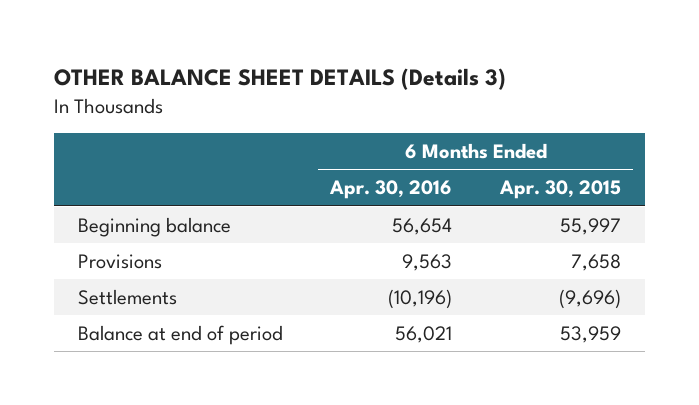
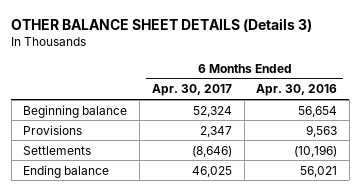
[499,180,622,200] Apr. 30, 2015 -> none
none -> [151,84,232,97] Apr. 30, 2017
[77,324,283,345] Balance at end of period -> [23,164,110,178] Ending balance

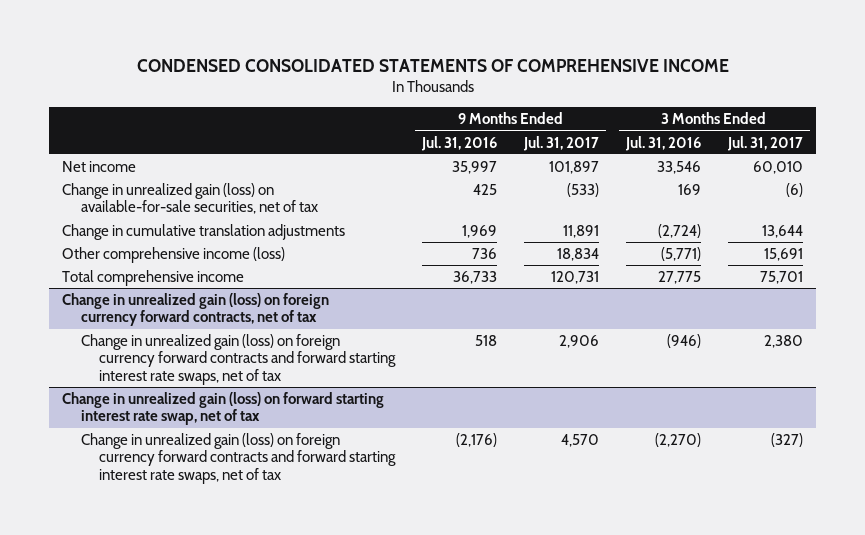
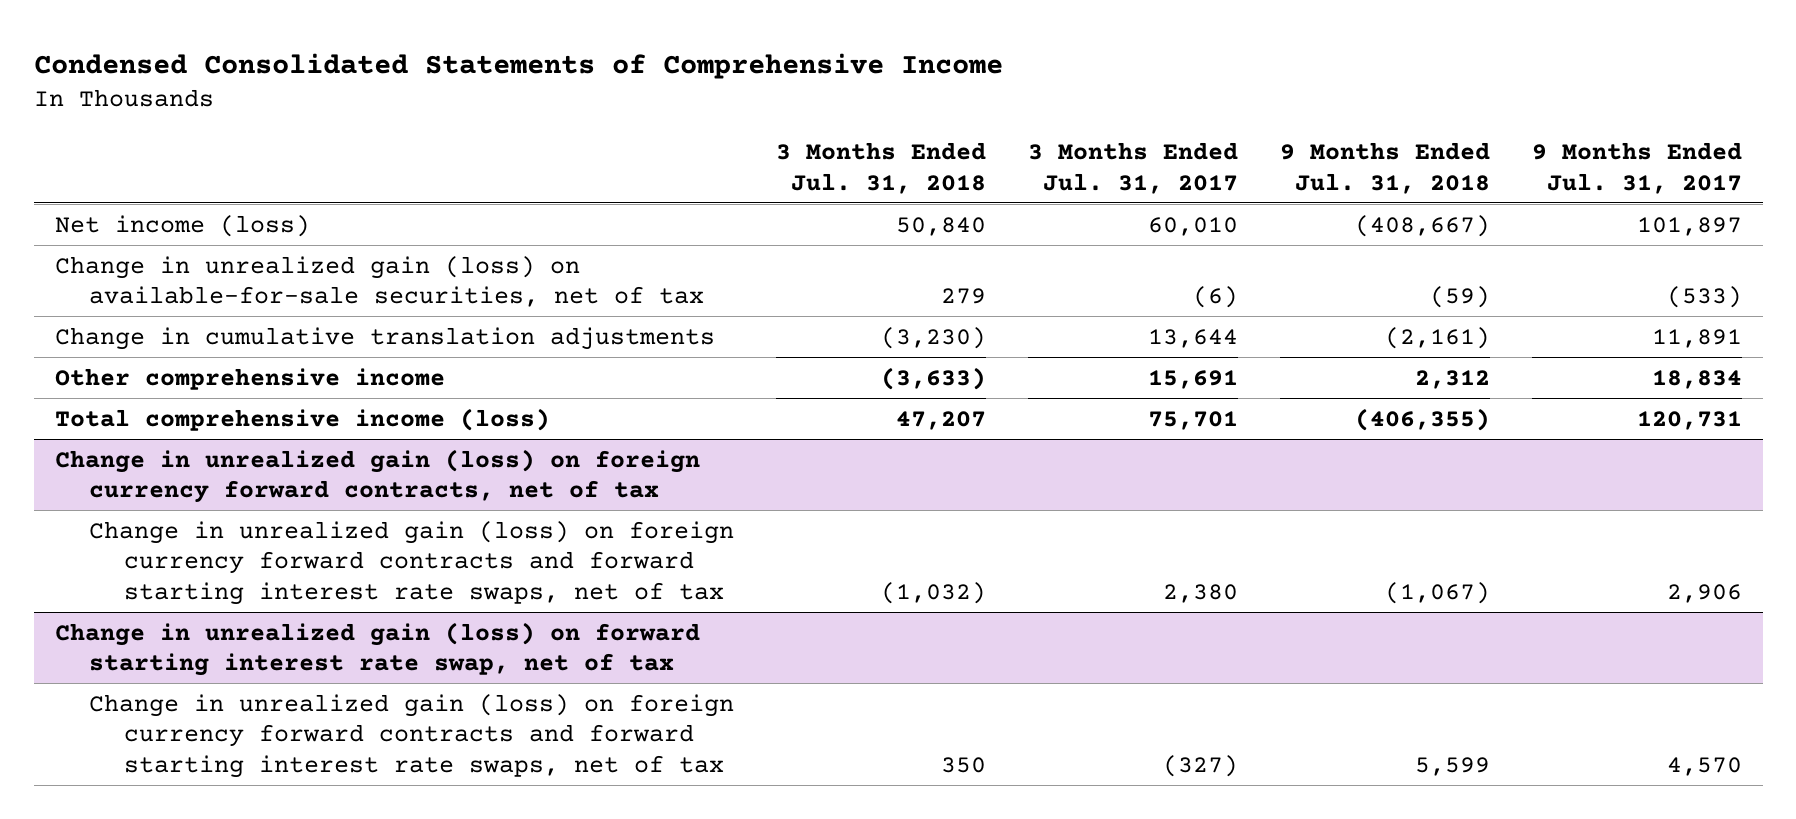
[136,59,729,73] CONDENSED CONSOLIDATED STATEMENTS OF COMPREHENSIVE INCOME -> [33,52,1003,79] Condensed Consolidated Statements of Comprehensive Income
[421,135,498,151] Jul. 31, 2016 -> none
[624,135,701,151] Jul. 31, 2016 -> none
none -> [776,142,987,194] 3 Months Ended Jul. 31, 2018
none -> [1279,142,1490,194] 9 Months Ended Jul. 31, 2018
[62,160,137,172] Net income -> [54,214,310,237] Net income (loss)
[62,246,286,263] Other comprehensive income (loss) -> [54,367,445,390] Other comprehensive income
[62,269,245,286] Total comprehensive income -> [54,407,550,431] Total comprehensive income (loss)

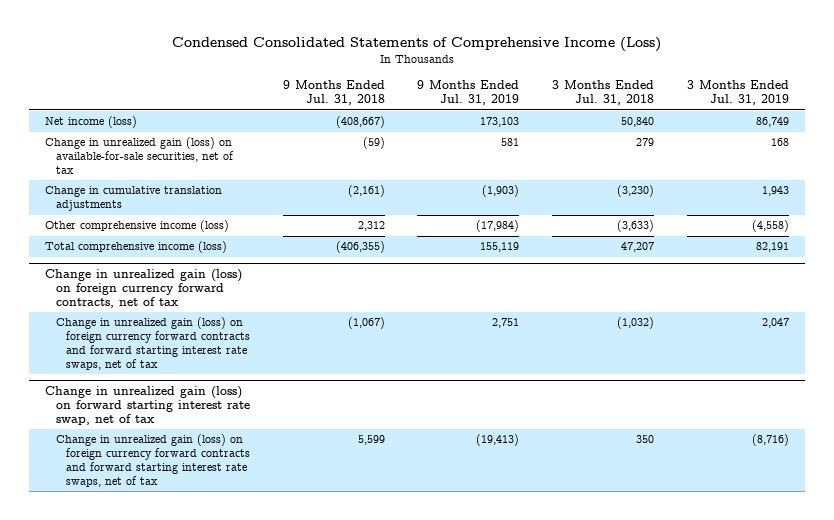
[33,52,1003,79] Condensed Consolidated Statements of Comprehensive Income -> [171,37,661,53] Condensed Consolidated Statements of Comprehensive Income (Loss)
[1028,142,1239,194] 3 Months Ended Jul. 31, 2017 -> none
[1531,142,1742,194] 9 Months Ended Jul. 31, 2017 -> none
none -> [417,80,520,106] 9 Months Ended Jul. 31, 2019
none -> [686,80,789,106] 3 Months Ended Jul. 31, 2019
[54,367,445,390] Other comprehensive income -> [45,220,230,233] Other comprehensive income (loss)

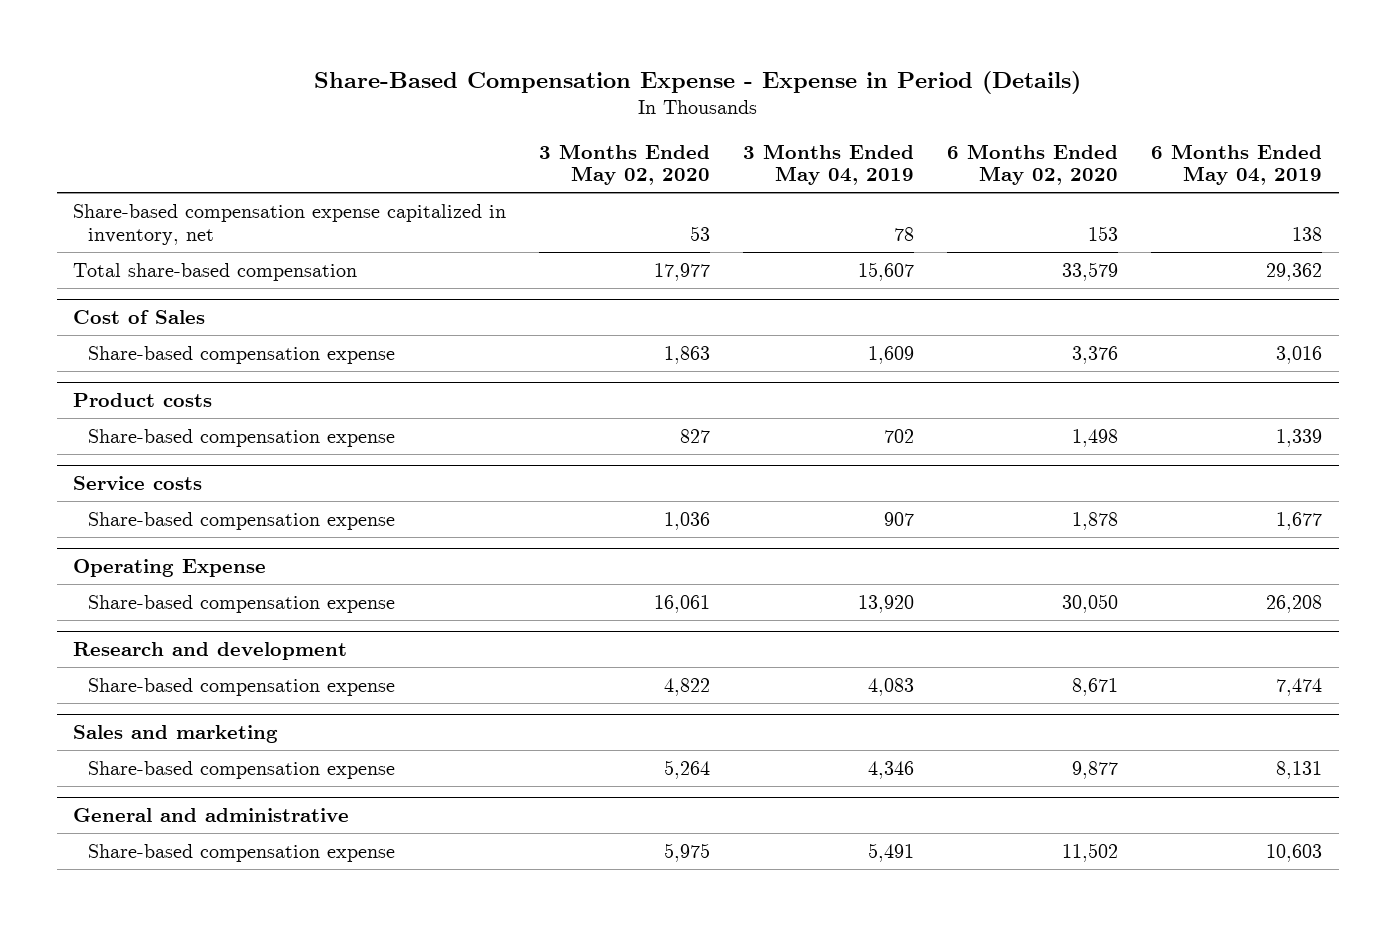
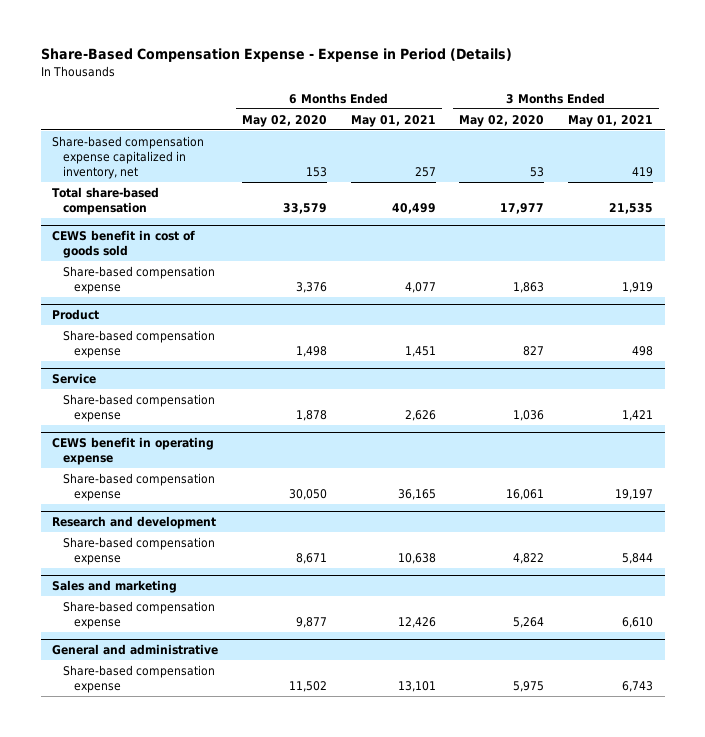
[743,143,915,186] 3 Months Ended May 04, 2019 -> none
[1151,143,1323,186] 6 Months Ended May 04, 2019 -> none
none -> [350,114,436,127] May 01, 2021
none -> [567,114,653,127] May 01, 2021
[73,310,206,325] Cost of Sales -> [52,230,196,259] CEWS benefit in cost of goods sold
[73,393,213,408] Product costs -> [52,309,100,321] Product
[73,476,203,491] Service costs -> [52,373,97,385] Service
[73,559,267,578] Operating Expense -> [52,437,215,466] CEWS benefit in operating expense

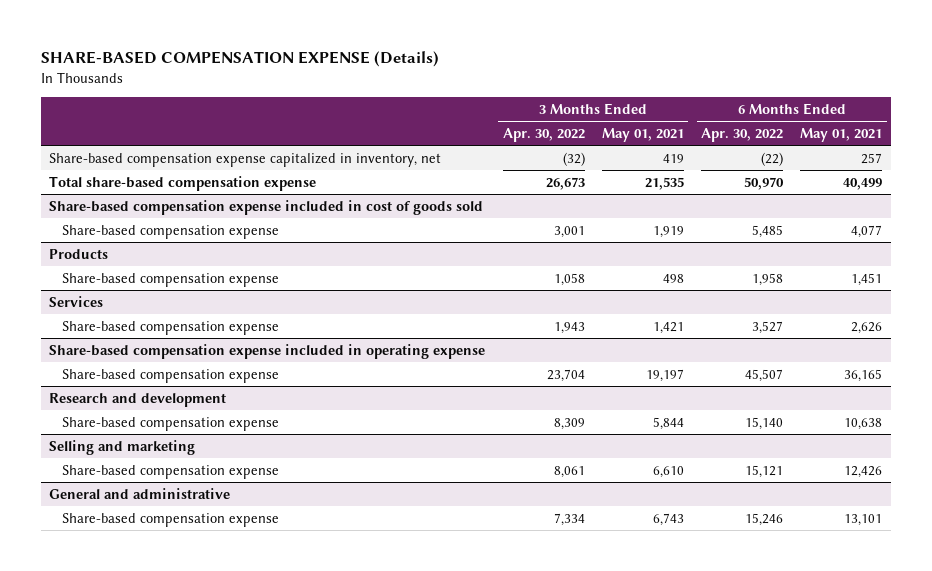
[40,48,512,63] Share-Based Compensation Expense - Expense in Period (Details) -> [40,51,439,68] SHARE-BASED COMPENSATION EXPENSE (Details)
[242,114,328,127] May 02, 2020 -> none
[459,114,545,127] May 02, 2020 -> none
none -> [502,127,585,142] Apr. 30, 2022
none -> [701,127,784,142] Apr. 30, 2022
[52,186,160,215] Total share-based compensation -> [49,175,317,191] Total share-based compensation expense
[52,230,196,259] CEWS benefit in cost of goods sold -> [49,199,484,215] Share-based compensation expense included in cost of goods sold
[52,309,100,321] Product -> [49,248,109,259] Products
[52,373,97,385] Service -> [49,295,104,307] Services
[52,437,215,466] CEWS benefit in operating expense -> [49,343,486,359] Share-based compensation expense included in operating expense
[52,580,178,594] Sales and marketing -> [49,439,196,455] Selling and marketing

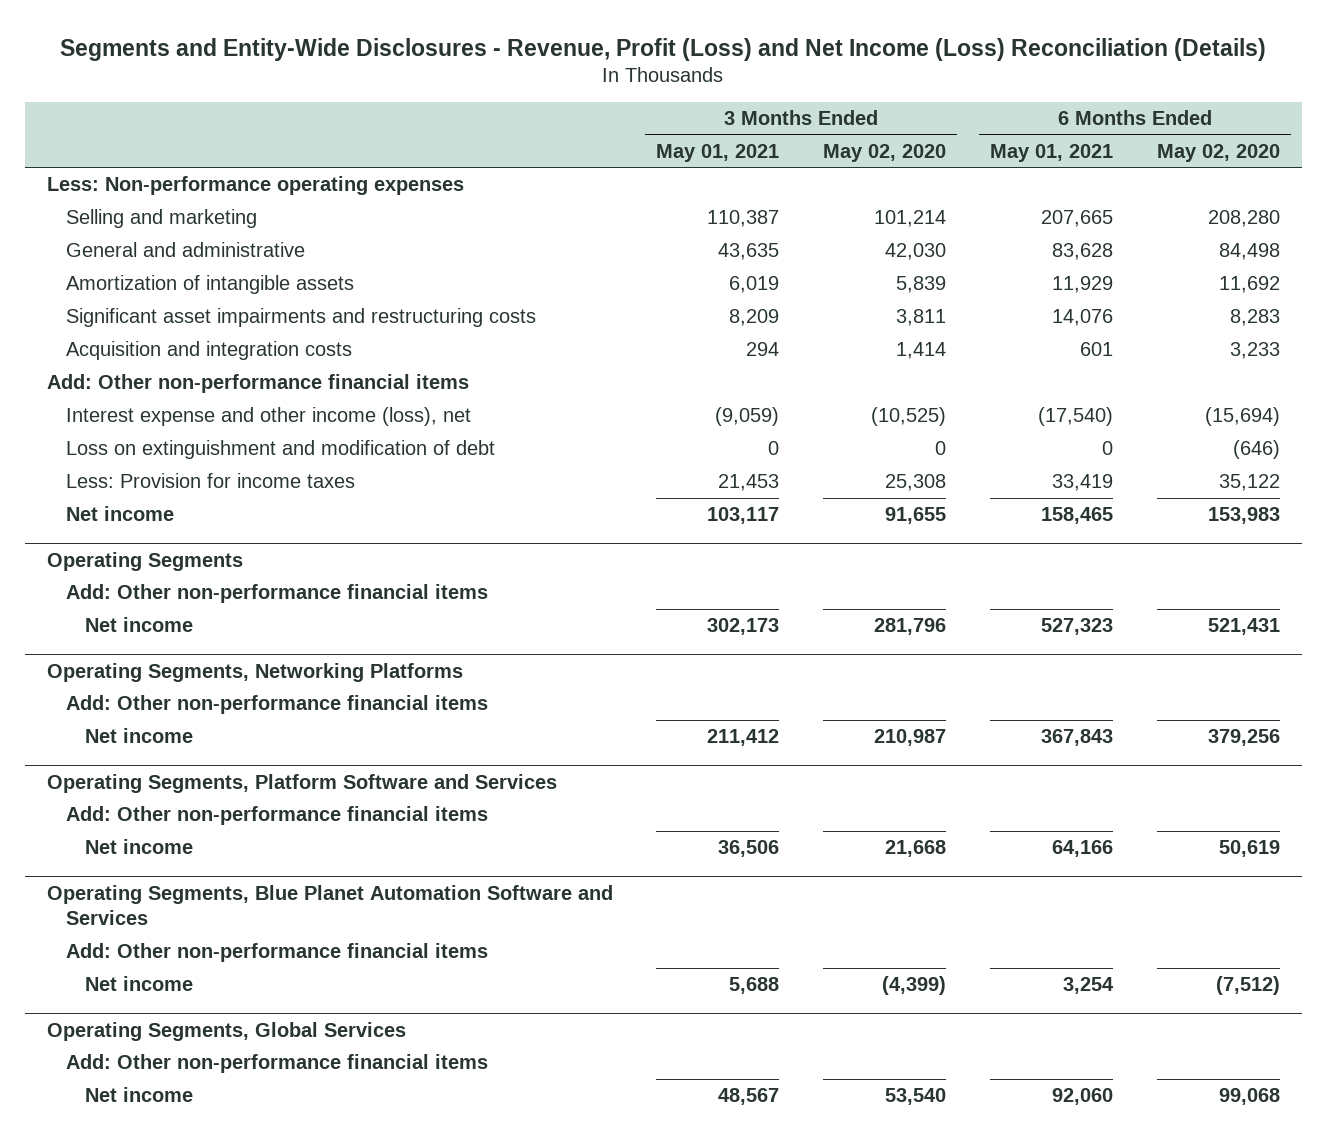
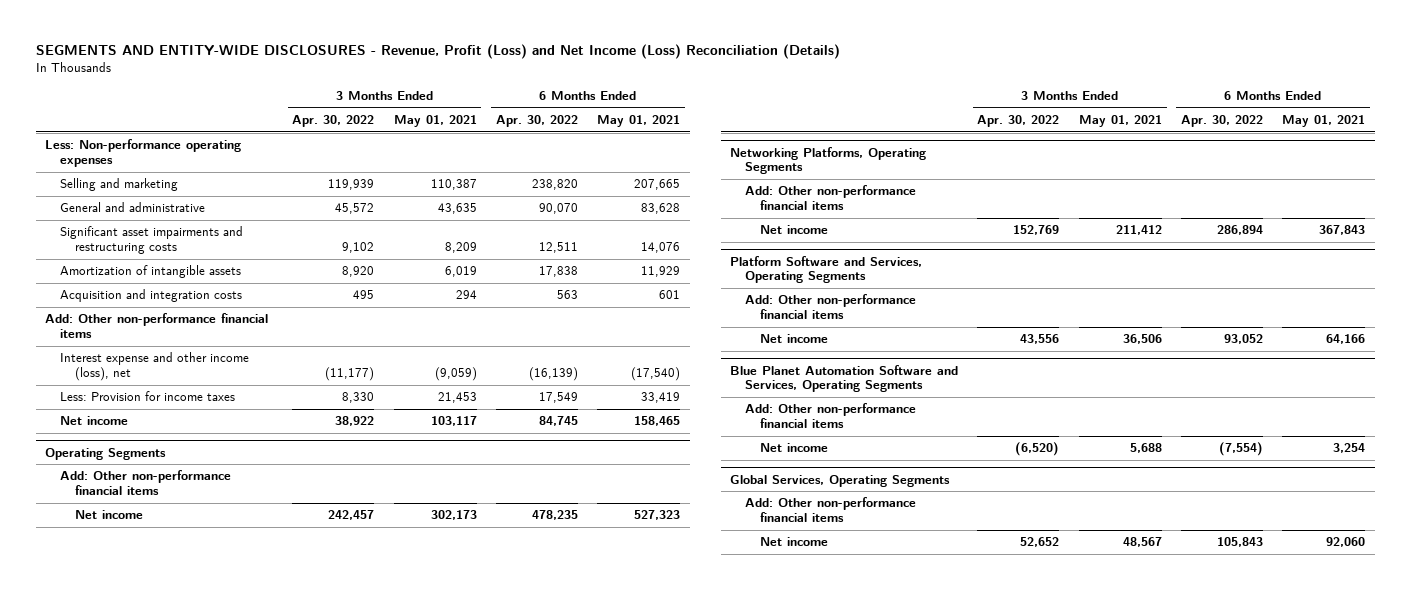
[60,37,1267,61] Segments and Entity-Wide Disclosures - Revenue, Profit (Loss) and Net Income (Loss) Reconciliation (Details) -> [35,43,840,59] SEGMENTS AND ENTITY-WIDE DISCLOSURES - Revenue, Profit (Loss) and Net Income (Loss) Reconciliation (Details)
[823,144,947,163] May 02, 2020 -> none
[1156,144,1280,163] May 02, 2020 -> none
none -> [292,115,375,128] Apr. 30, 2022
none -> [495,115,578,128] Apr. 30, 2022
[65,275,354,295] Amortization of intangible assets -> [60,265,242,279] Amortization of intangible assets
[65,440,495,460] Loss on extinguishment and modification of debt -> none
[46,662,463,682] Operating Segments, Networking Platforms -> [730,146,927,175] Networking Platforms, Operating Segments
[46,773,557,793] Operating Segments, Platform Software and Services -> [730,255,923,284] Platform Software and Services, Operating Segments
[46,884,613,926] Operating Segments, Blue Planet Automation Software and Services -> [730,364,959,393] Blue Planet Automation Software and Services, Operating Segments
[46,1021,406,1041] Operating Segments, Global Services -> [730,474,951,487] Global Services, Operating Segments

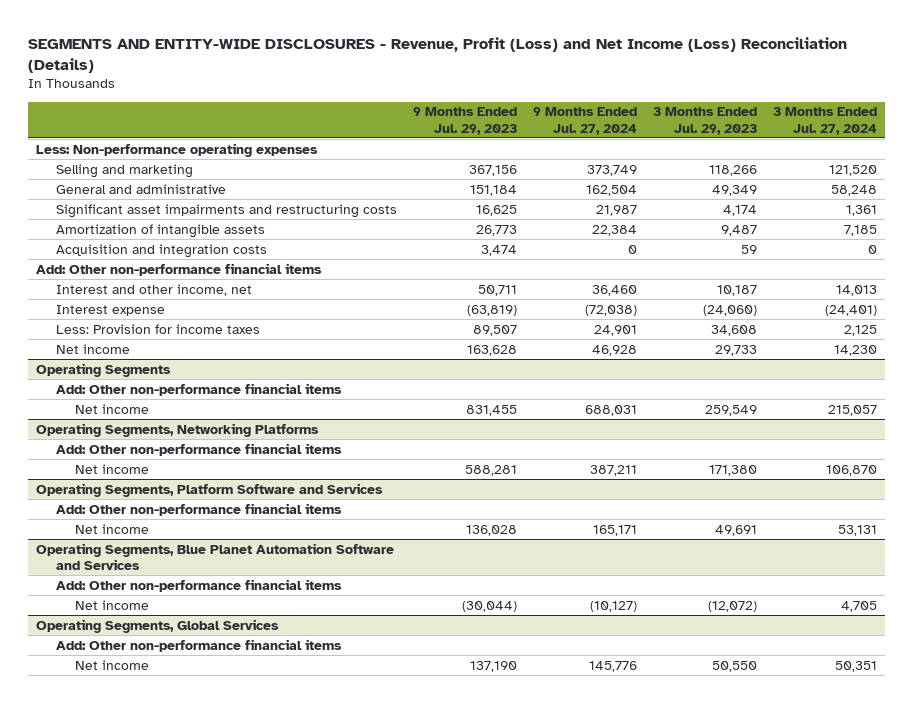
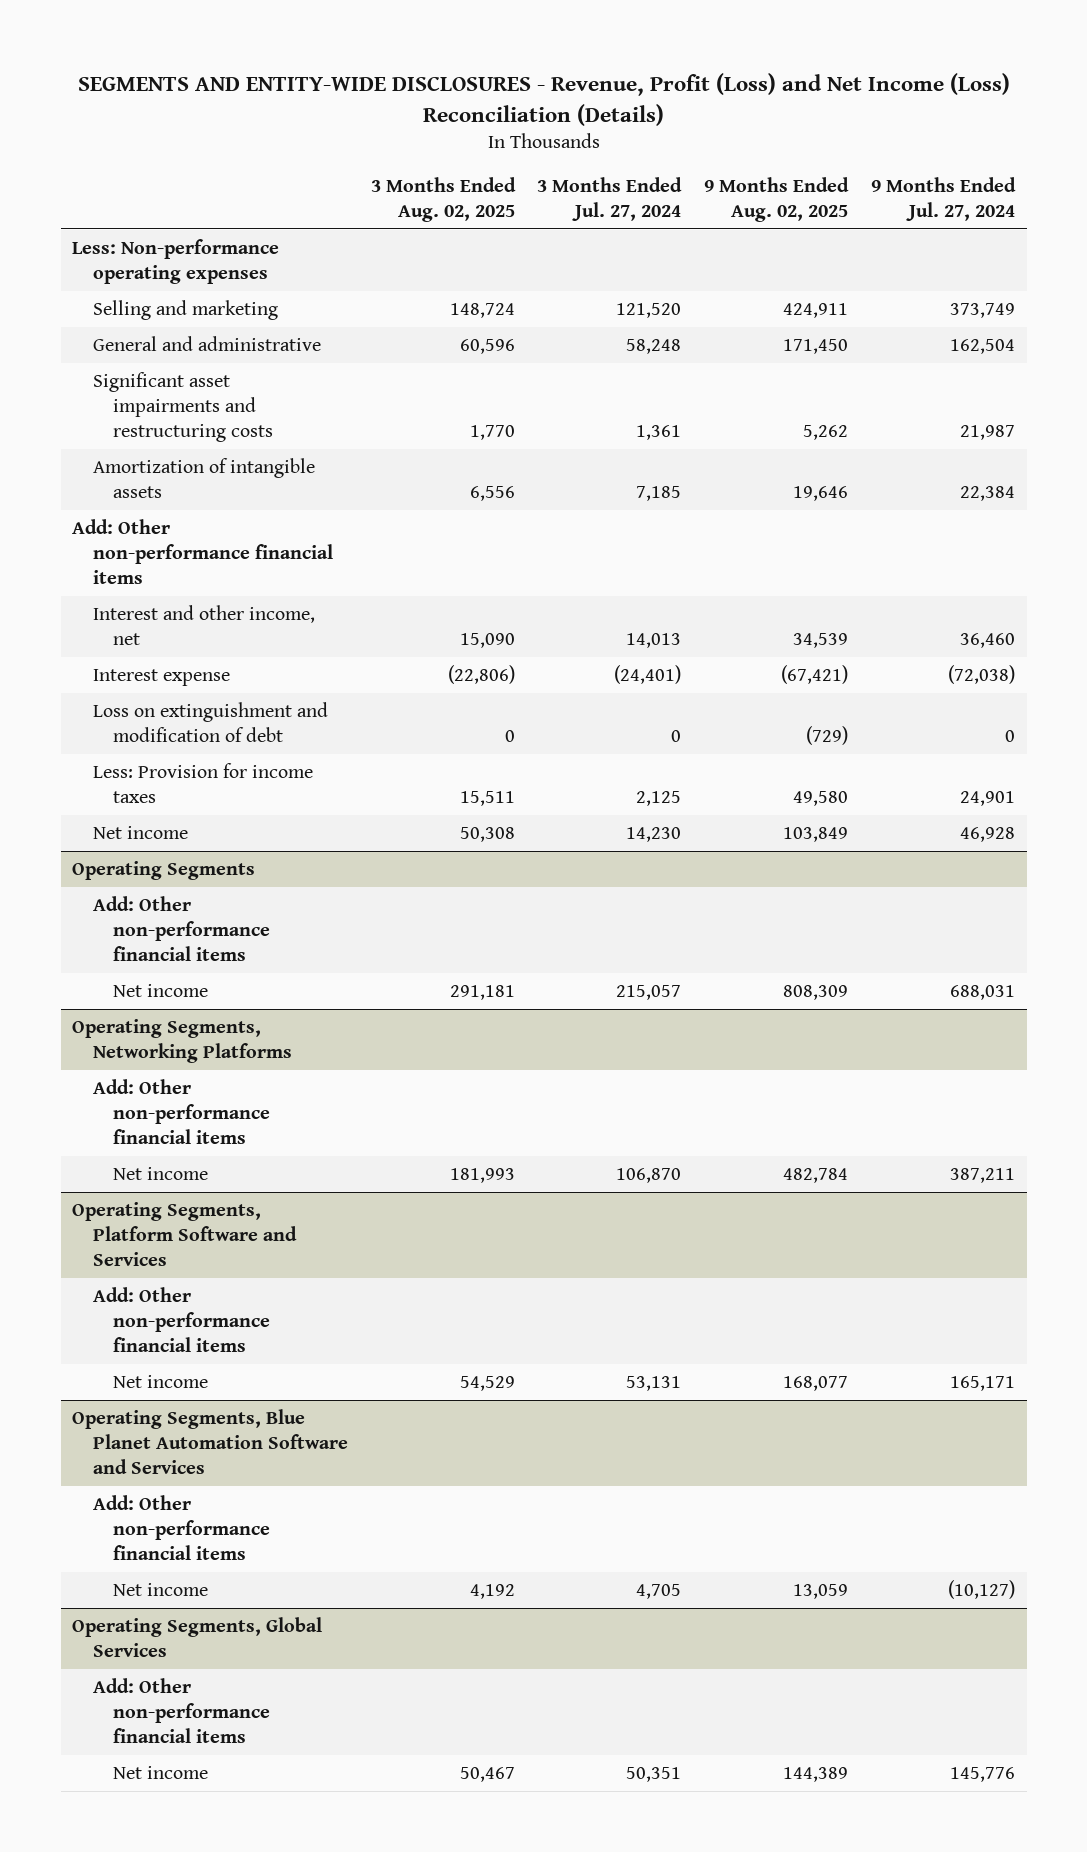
[412,107,517,135] 9 Months Ended Jul. 29, 2023 -> none
[652,107,757,135] 3 Months Ended Jul. 29, 2023 -> none
none -> [370,176,516,222] 3 Months Ended Aug. 02, 2025
none -> [704,176,850,222] 9 Months Ended Aug. 02, 2025
[55,243,267,258] Acquisition and integration costs -> none
none -> [92,702,328,742] Loss on extinguishment and modification of debt

